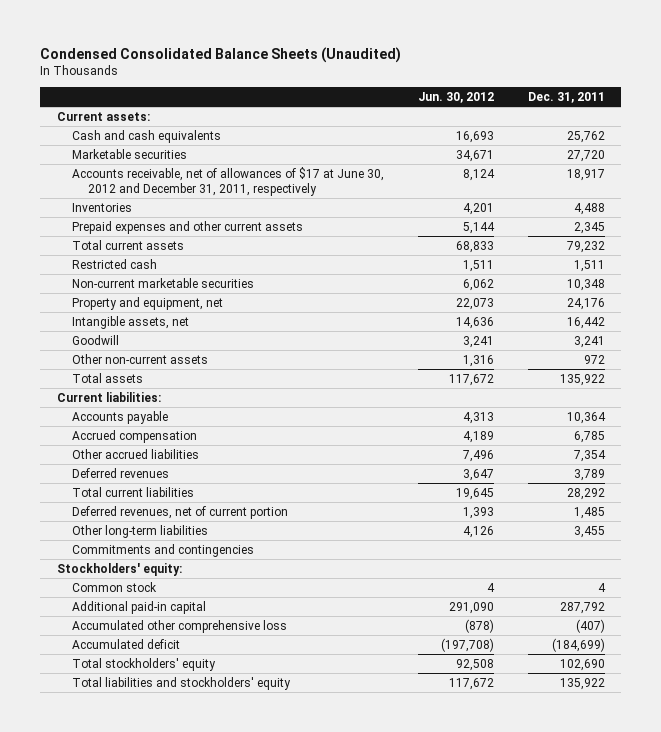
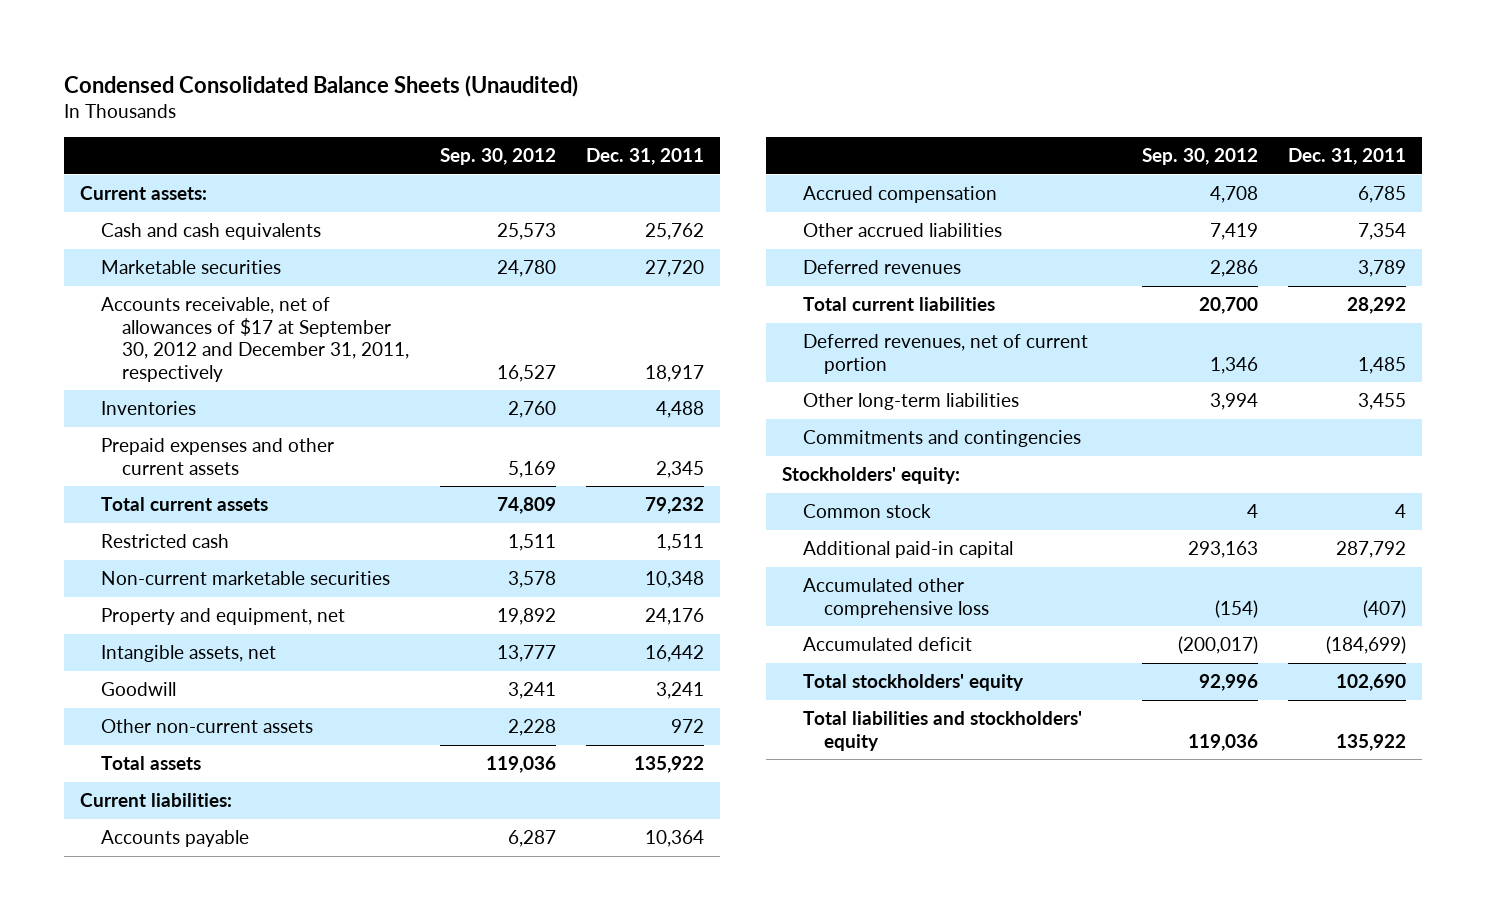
[417,91,494,103] Jun. 30, 2012 -> none
none -> [439,148,556,166] Sep. 30, 2012
[72,166,385,197] Accounts receivable, net of allowances of $17 at June 30, 2012 and December 31, 2011, respectively -> [100,297,409,382] Accounts receivable, net of allowances of $17 at September 30, 2012 and December 31, 2011, respectively

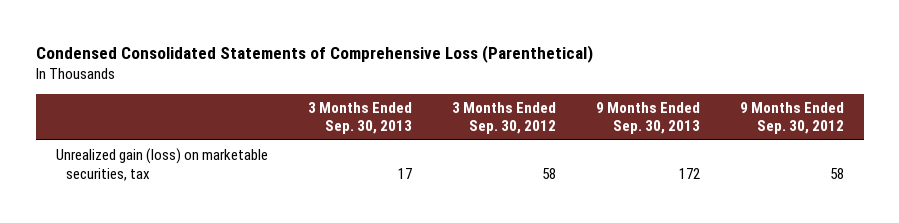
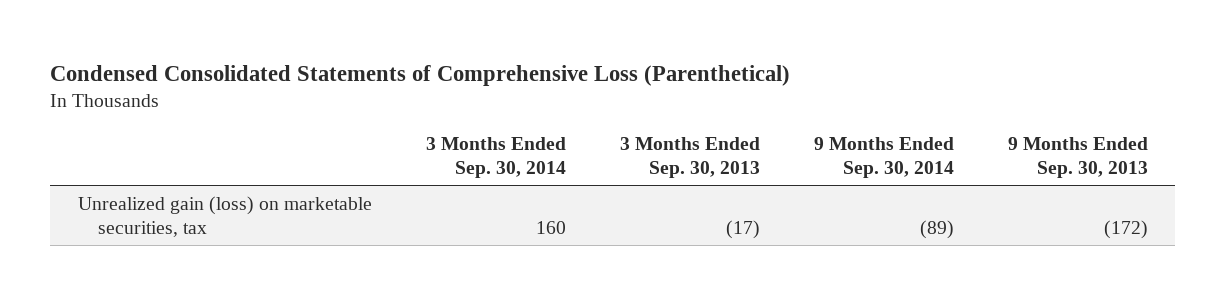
[451,101,556,135] 3 Months Ended Sep. 30, 2012 -> none
[739,101,844,135] 9 Months Ended Sep. 30, 2012 -> none
none -> [425,137,566,178] 3 Months Ended Sep. 30, 2014
none -> [813,137,954,178] 9 Months Ended Sep. 30, 2014
[397,167,412,179] 17 -> [725,219,760,239] (17)
[678,167,700,179] 172 -> [1104,219,1149,239] (172)

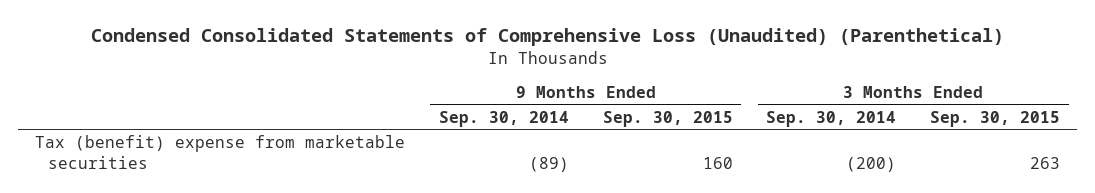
[50,64,791,86] Condensed Consolidated Statements of Comprehensive Loss (Parenthetical) -> [90,28,1004,47] Condensed Consolidated Statements of Comprehensive Loss (Unaudited) (Parenthetical)
[619,137,760,178] 3 Months Ended Sep. 30, 2013 -> none
[1008,137,1149,178] 9 Months Ended Sep. 30, 2013 -> none
none -> [602,110,733,127] Sep. 30, 2015
none -> [930,110,1061,127] Sep. 30, 2015
[77,196,372,237] Unrealized gain (loss) on marketable securities, tax -> [34,135,405,169] Tax (benefit) expense from marketable securities
[535,220,566,234] 160 -> [846,156,897,172] (200)

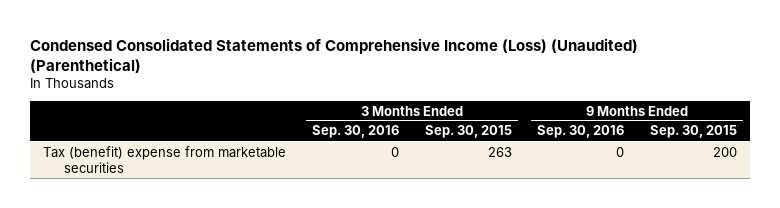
[90,28,1004,47] Condensed Consolidated Statements of Comprehensive Loss (Unaudited) (Parenthetical) -> [30,37,639,73] Condensed Consolidated Statements of Comprehensive Income (Loss) (Unaudited) (Parenthetical)
[438,110,569,127] Sep. 30, 2014 -> none
[766,110,897,127] Sep. 30, 2014 -> none
none -> [312,125,400,139] Sep. 30, 2016
none -> [537,125,625,139] Sep. 30, 2016
[702,156,733,169] 160 -> [713,146,738,157] 200

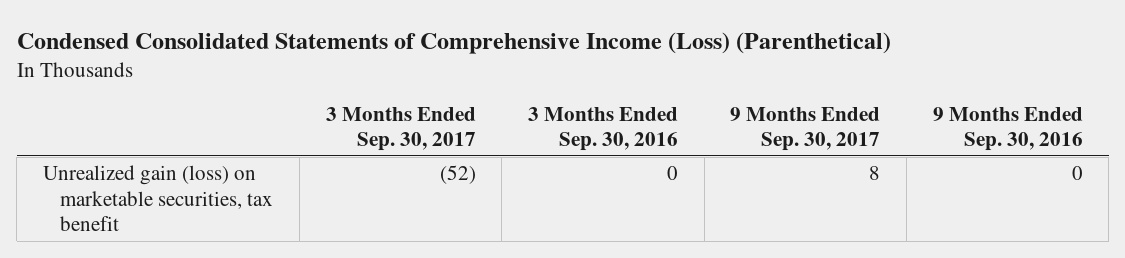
[30,37,639,73] Condensed Consolidated Statements of Comprehensive Income (Loss) (Unaudited) (Parenthetical) -> [16,31,891,54] Condensed Consolidated Statements of Comprehensive Income (Loss) (Parenthetical)
[424,125,512,139] Sep. 30, 2015 -> none
[650,125,738,139] Sep. 30, 2015 -> none
none -> [325,106,476,152] 3 Months Ended Sep. 30, 2017
none -> [730,106,881,152] 9 Months Ended Sep. 30, 2017
[43,145,287,173] Tax (benefit) expense from marketable securities -> [42,164,274,232] Unrealized gain (loss) on marketable securities, tax benefit

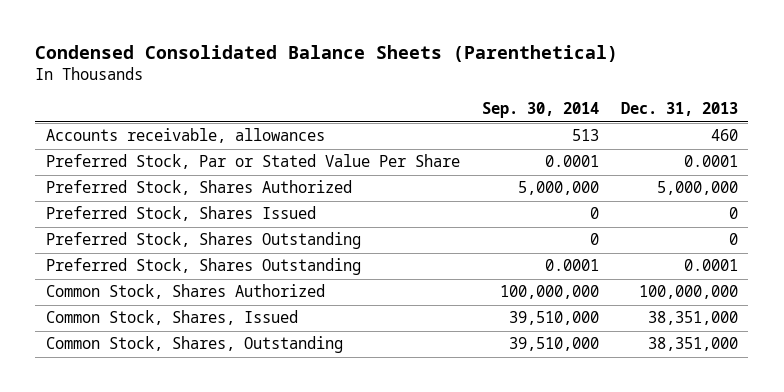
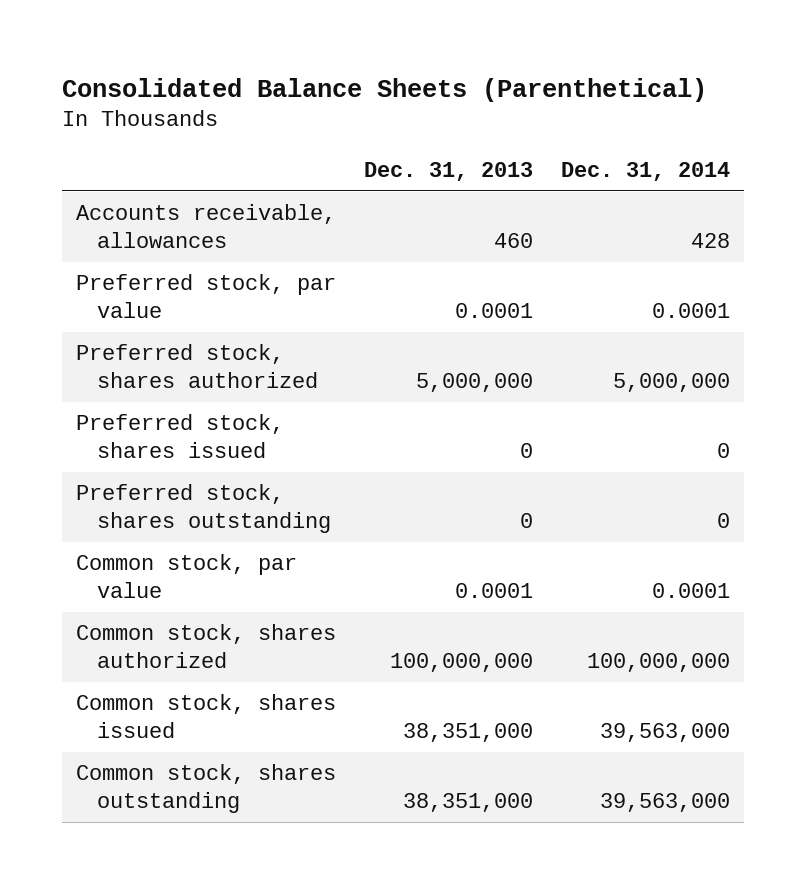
[35,45,619,63] Condensed Consolidated Balance Sheets (Parenthetical) -> [62,77,708,102] Consolidated Balance Sheets (Parenthetical)
[481,102,599,119] Sep. 30, 2014 -> none
none -> [561,161,731,181] Dec. 31, 2014
[46,154,461,170] Preferred Stock, Par or Stated Value Per Share -> [76,274,337,319] Preferred stock, par value
[46,180,353,196] Preferred Stock, Shares Authorized -> [76,344,319,389] Preferred stock, shares authorized
[46,206,317,222] Preferred Stock, Shares Issued -> [76,414,285,459] Preferred stock, shares issued
[46,232,362,250] Preferred Stock, Shares Outstanding -> [76,484,332,534] Preferred stock, shares outstanding
[46,258,362,276] Preferred Stock, Shares Outstanding -> [76,554,298,599] Common stock, par value
[46,284,326,300] Common Stock, Shares Authorized -> [76,624,337,669] Common stock, shares authorized
[46,310,299,326] Common Stock, Shares, Issued -> [76,694,337,739] Common stock, shares issued
[46,336,344,354] Common Stock, Shares, Outstanding -> [76,764,337,814] Common stock, shares outstanding

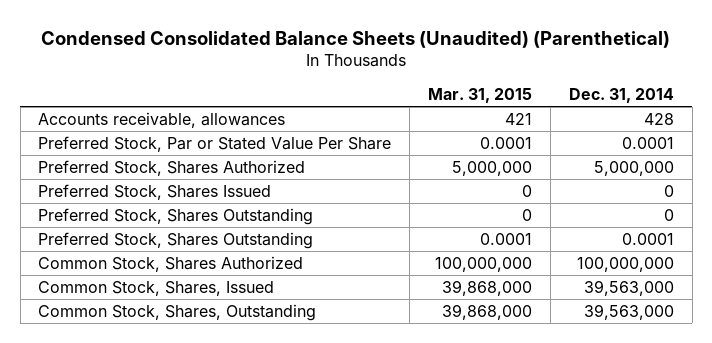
[62,77,708,102] Consolidated Balance Sheets (Parenthetical) -> [41,30,671,48] Condensed Consolidated Balance Sheets (Unaudited) (Parenthetical)
[364,161,534,181] Dec. 31, 2013 -> none
none -> [428,88,533,104] Mar. 31, 2015
[76,274,337,319] Preferred stock, par value -> [38,135,392,152] Preferred Stock, Par or Stated Value Per Share
[76,344,319,389] Preferred stock, shares authorized -> [38,159,306,176] Preferred Stock, Shares Authorized
[76,414,285,459] Preferred stock, shares issued -> [38,183,272,200] Preferred Stock, Shares Issued
[76,484,332,534] Preferred stock, shares outstanding -> [38,207,314,225] Preferred Stock, Shares Outstanding
[76,554,298,599] Common stock, par value -> [38,231,314,249] Preferred Stock, Shares Outstanding
[76,624,337,669] Common stock, shares authorized -> [38,255,304,272] Common Stock, Shares Authorized
[76,694,337,739] Common stock, shares issued -> [38,280,275,296] Common Stock, Shares, Issued
[76,764,337,814] Common stock, shares outstanding -> [38,303,317,321] Common Stock, Shares, Outstanding

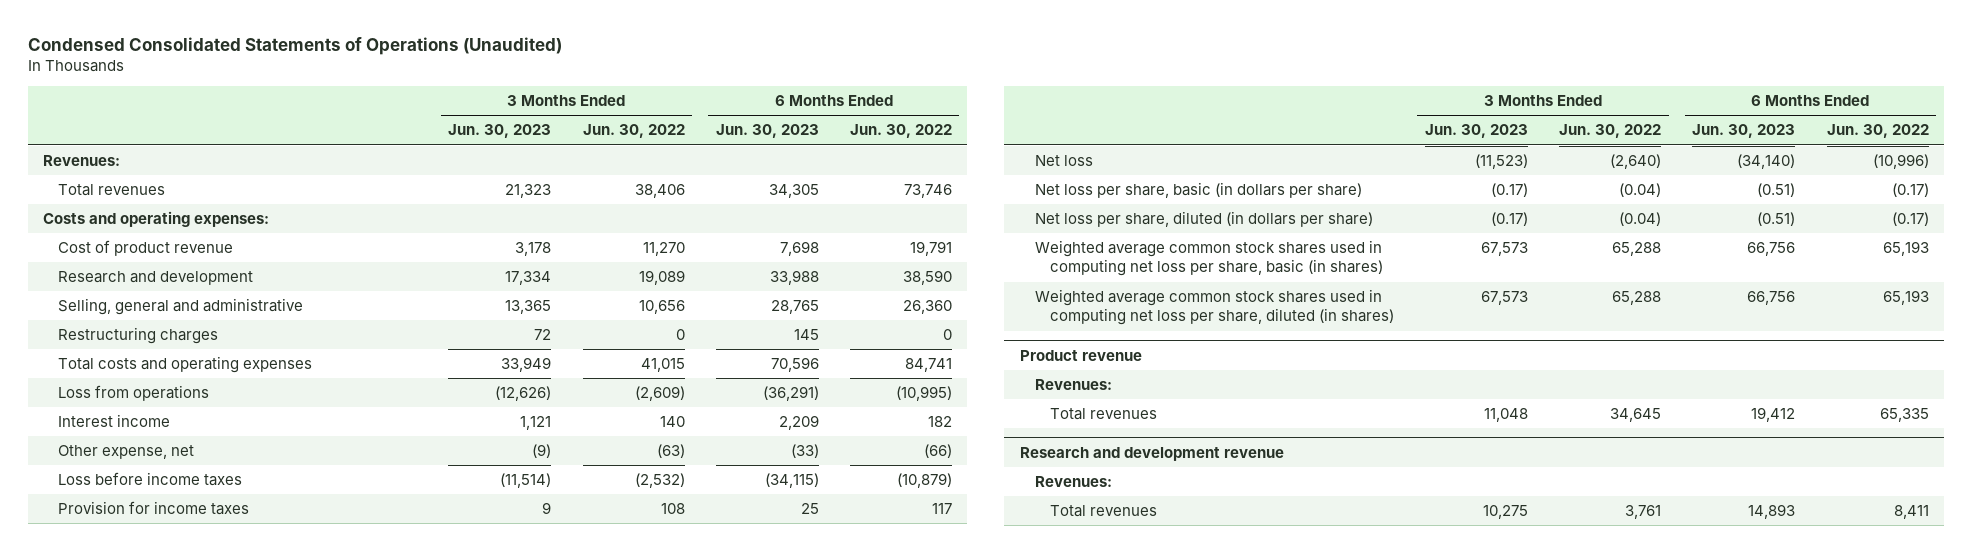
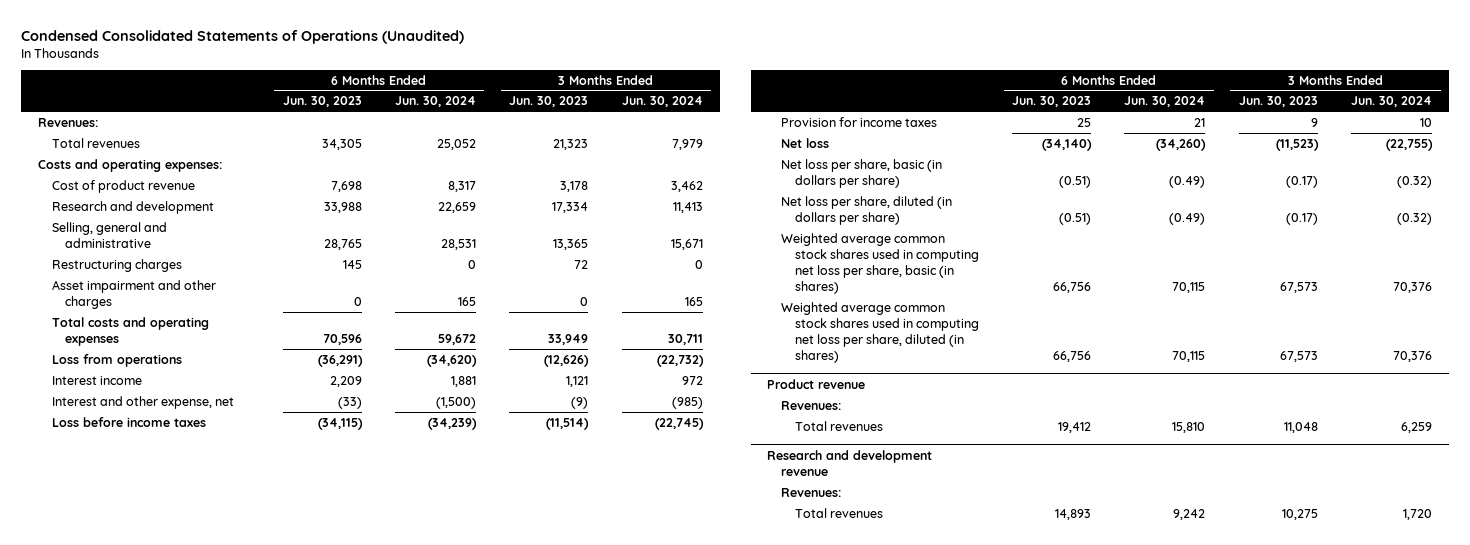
[582,124,685,139] Jun. 30, 2022 -> none
[849,124,952,139] Jun. 30, 2022 -> none
none -> [395,96,477,108] Jun. 30, 2024
none -> [621,96,703,108] Jun. 30, 2024
none -> [51,279,216,309] Asset impairment and other charges
[58,445,195,460] Other expense, net -> [51,395,234,409] Interest and other expense, net

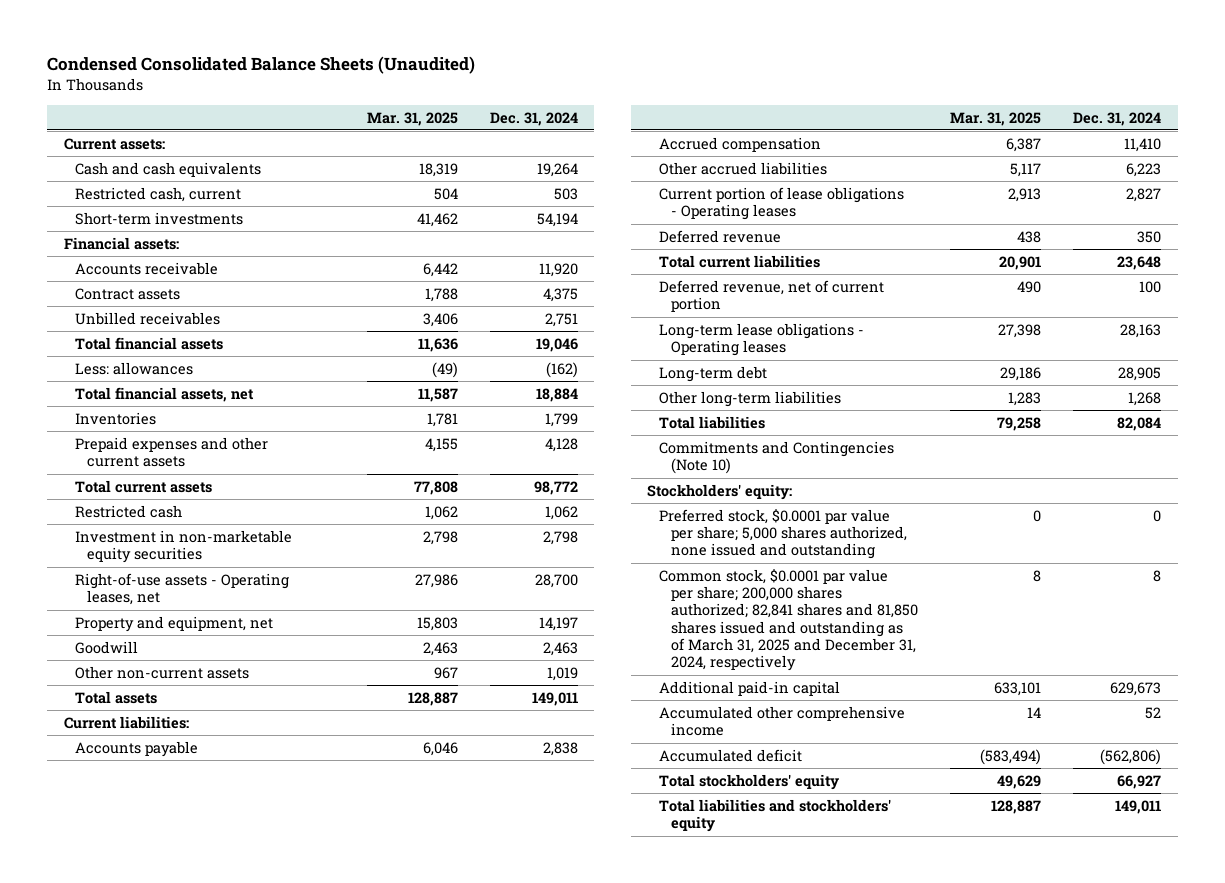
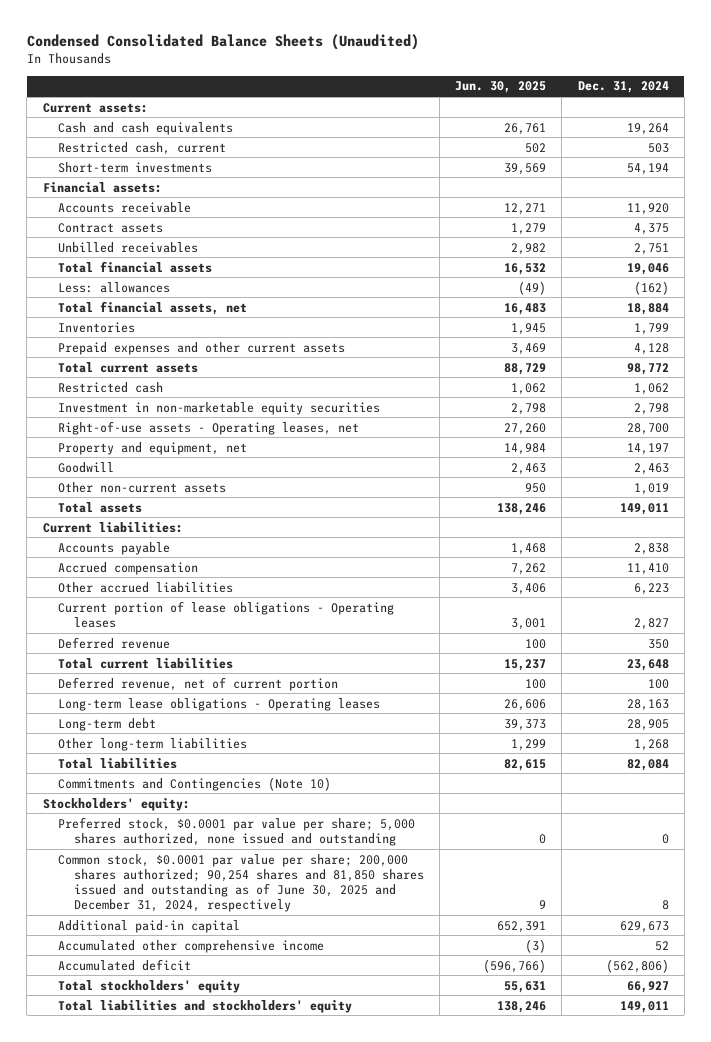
[366,111,458,126] Mar. 31, 2025 -> none
none -> [455,81,547,94] Jun. 30, 2025
[658,568,918,672] Common stock, $0.0001 par value per share; 200,000 shares authorized; 82,841 shares and 81,850 shares issued and outstanding as of March 31, 2025 and December 31, 2024, respectively -> [58,853,424,912] Common stock, $0.0001 par value per share; 200,000 shares authorized; 90,254 shares and 81,850 shares issued and outstanding as of June 30, 2025 and December 31, 2024, respectively

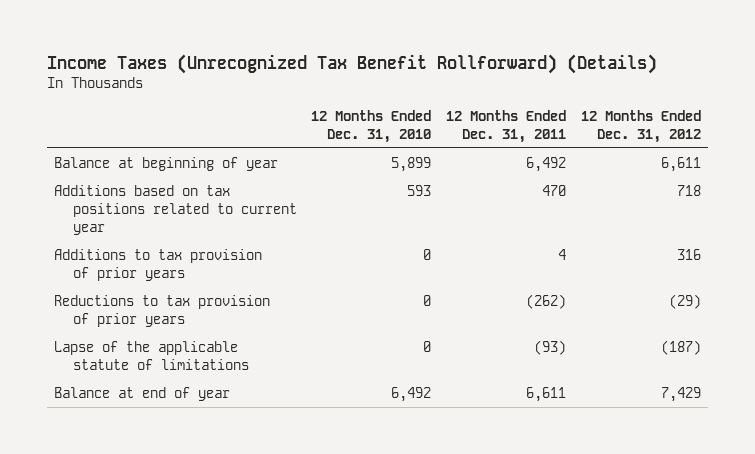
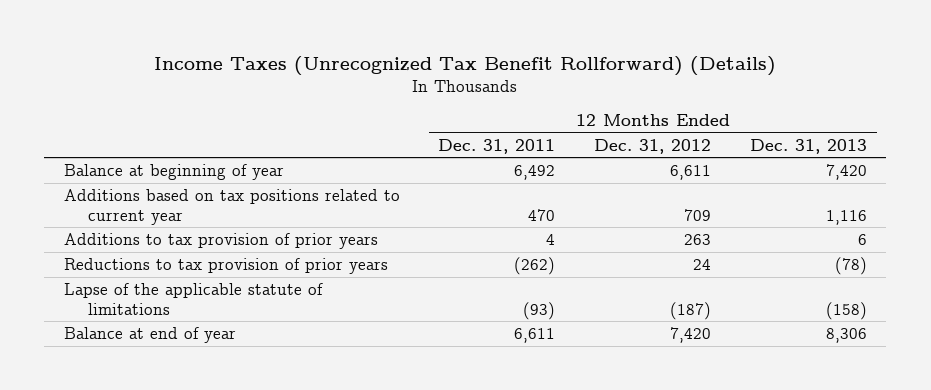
[311,109,432,144] 12 Months Ended Dec. 31, 2010 -> none
none -> [750,138,868,154] Dec. 31, 2013
[676,184,701,196] 718 -> [684,208,712,221] 709
[676,248,701,260] 316 -> [684,233,712,245] 263
[668,293,701,309] (29) -> [693,258,712,270] 24
[660,386,701,402] 7,429 -> [670,326,712,343] 7,420

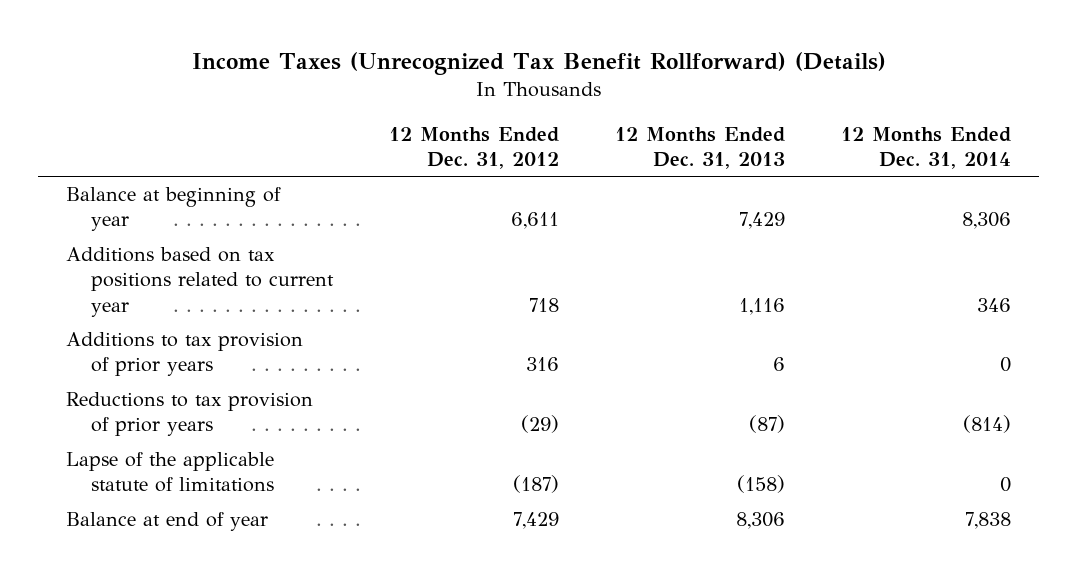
[438,138,556,154] Dec. 31, 2011 -> none
none -> [840,126,1011,169] 12 Months Ended Dec. 31, 2014
[826,163,868,180] 7,420 -> [738,212,785,230] 7,429
[684,208,712,221] 709 -> [528,297,559,312] 718
[684,233,712,245] 263 -> [525,357,559,372] 316
[693,258,712,270] 24 -> [520,415,559,434] (29)
[835,256,868,275] (78) -> [748,415,785,434] (87)
[670,326,712,343] 7,420 -> [512,512,559,530] 7,429

